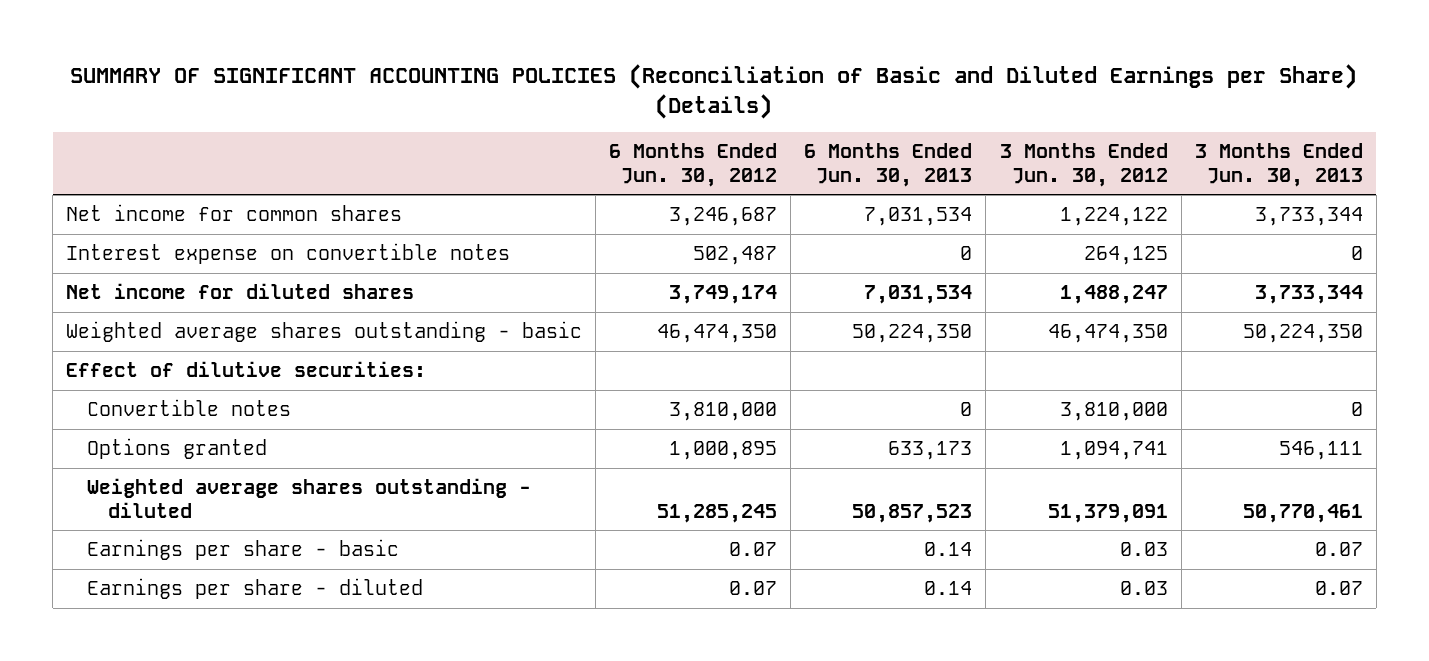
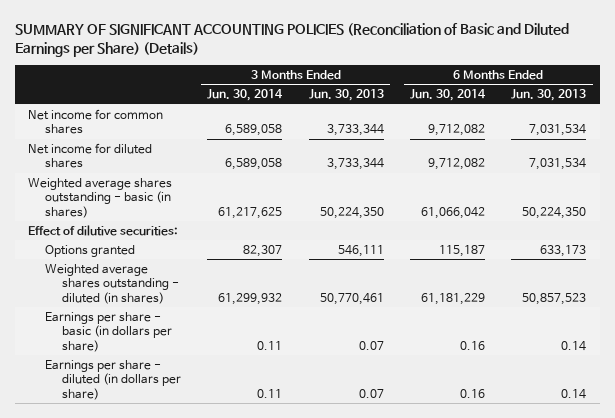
[609,143,778,187] 6 Months Ended Jun. 30, 2012 -> none
[999,143,1168,187] 3 Months Ended Jun. 30, 2012 -> none
none -> [207,89,284,102] Jun. 30, 2014
none -> [410,89,487,102] Jun. 30, 2014
[66,243,511,265] Interest expense on convertible notes -> none
[66,321,583,343] Weighted average shares outstanding - basic -> [28,178,173,218] Weighted average shares outstanding - basic (in shares)
[87,399,292,417] Convertible notes -> none
[87,478,532,518] Weighted average shares outstanding - diluted -> [45,264,180,304] Weighted average shares outstanding - diluted (in shares)
[87,539,400,561] Earnings per share - basic -> [45,312,173,352] Earnings per share - basic (in dollars per share)
[87,578,424,600] Earnings per share - diluted -> [45,360,182,400] Earnings per share - diluted (in dollars per share)

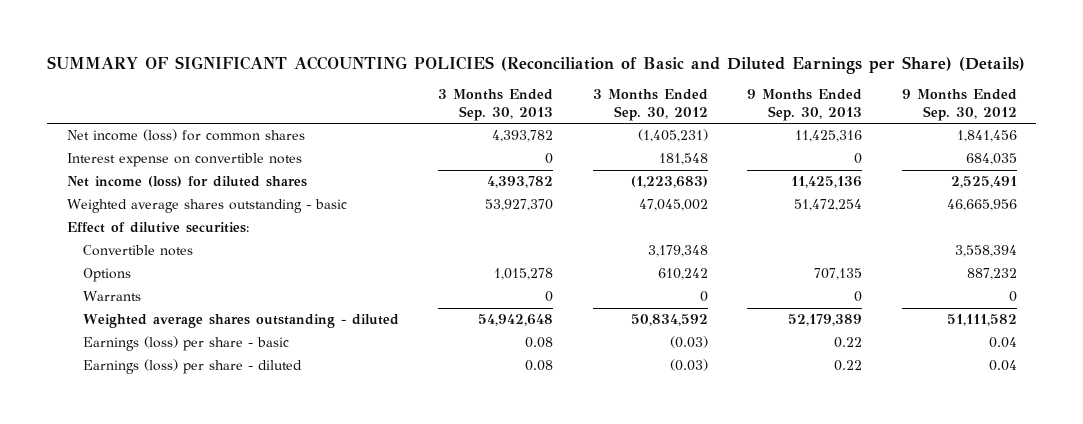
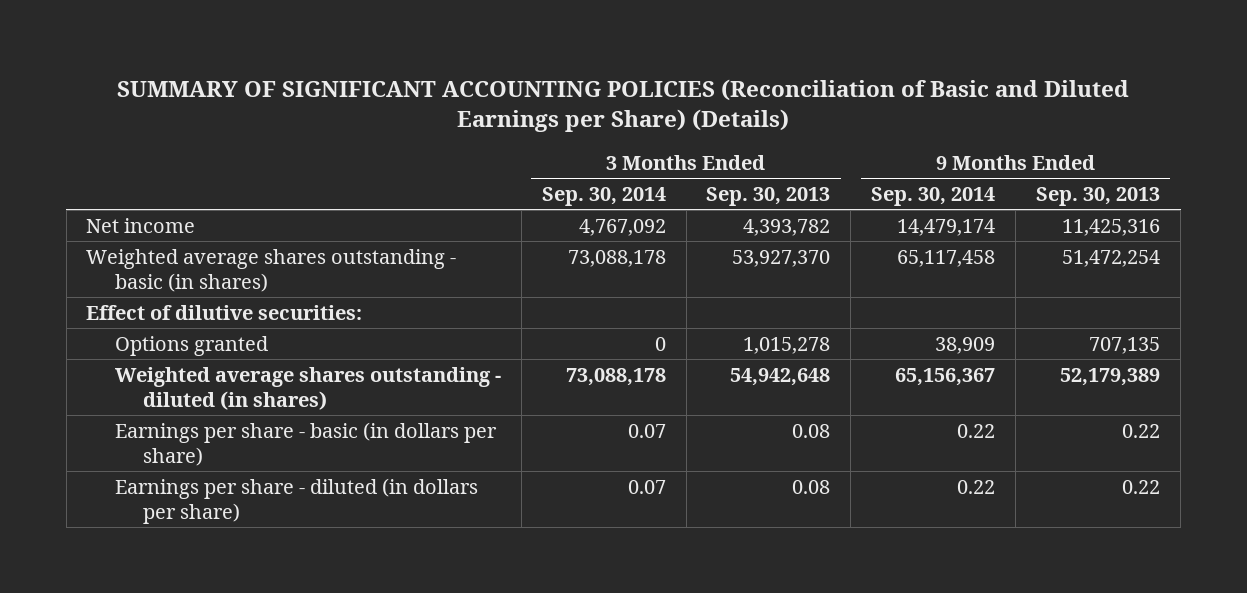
[592,89,708,121] 3 Months Ended Sep. 30, 2012 -> none
[901,89,1017,121] 9 Months Ended Sep. 30, 2012 -> none
none -> [541,186,666,206] Sep. 30, 2014
none -> [871,186,996,206] Sep. 30, 2014
[66,153,302,168] Interest expense on convertible notes -> none
[66,176,307,188] Net income (loss) for diluted shares -> none
[66,129,305,142] Net income (loss) for common shares -> [86,217,196,233] Net income
[66,199,347,214] Weighted average shares outstanding - basic -> [86,248,457,292] Weighted average shares outstanding - basic (in shares)
[82,245,193,257] Convertible notes -> none
[82,291,141,302] Warrants -> none
[82,268,131,283] Options -> [114,335,268,356] Options granted
[82,314,399,329] Weighted average shares outstanding - diluted -> [114,366,501,410] Weighted average shares outstanding - diluted (in shares)
[82,336,289,352] Earnings (loss) per share - basic -> [114,421,497,466] Earnings per share - basic (in dollars per share)
[82,359,302,375] Earnings (loss) per share - diluted -> [114,477,478,524] Earnings per share - diluted (in dollars per share)

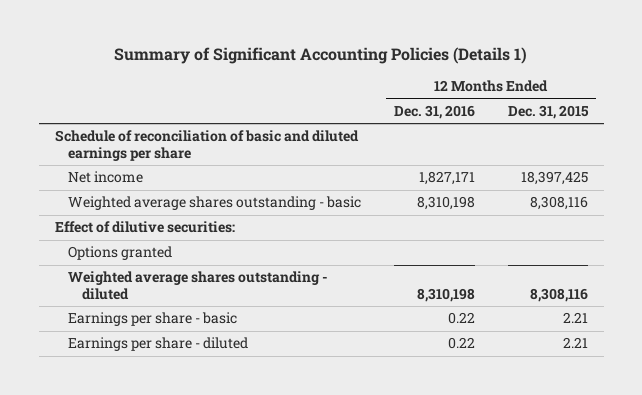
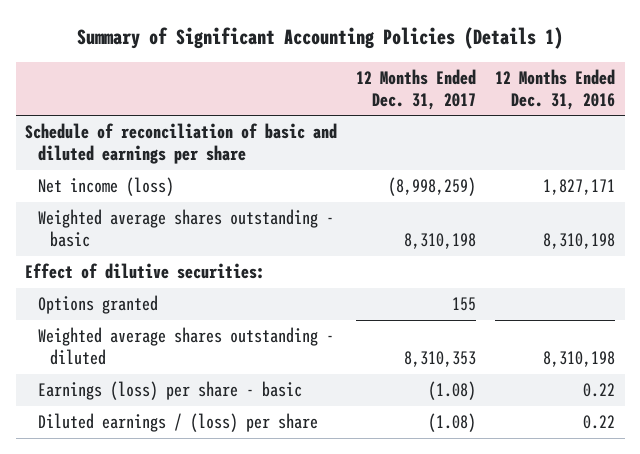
[507,104,589,119] Dec. 31, 2015 -> none
none -> [356,68,477,111] 12 Months Ended Dec. 31, 2017
[68,171,144,184] Net income -> [37,177,174,197] Net income (loss)
[68,312,238,327] Earnings per share - basic -> [37,381,302,401] Earnings (loss) per share - basic
[68,337,249,352] Earnings per share - diluted -> [37,413,318,433] Diluted earnings / (loss) per share

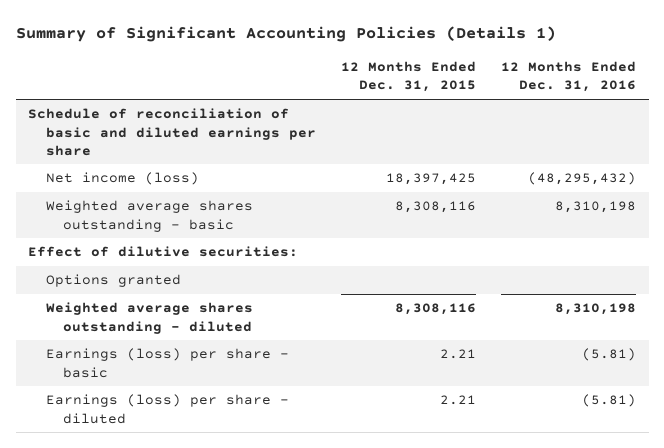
[356,68,477,111] 12 Months Ended Dec. 31, 2017 -> none
none -> [340,61,476,93] 12 Months Ended Dec. 31, 2015
[543,179,616,196] 1,827,171 -> [528,172,637,186] (48,295,432)
[583,383,616,398] 0.22 -> [582,348,637,362] (5.81)
[37,413,318,433] Diluted earnings / (loss) per share -> [45,394,289,424] Earnings (loss) per share - diluted
[583,415,616,430] 0.22 -> [582,394,637,408] (5.81)

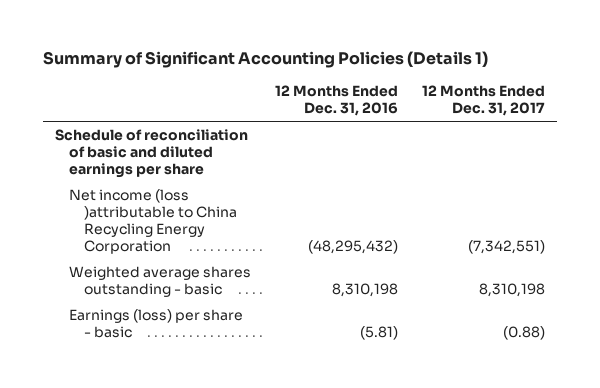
[340,61,476,93] 12 Months Ended Dec. 31, 2015 -> none
none -> [422,85,546,117] 12 Months Ended Dec. 31, 2017
[45,172,199,186] Net income (loss) -> [69,189,237,254] Net income (loss )attributable to China Recycling Energy Corporation
[28,246,299,258] Effect of dilutive securities: -> none
[45,274,181,288] Options granted -> none
[45,302,253,334] Weighted average shares outstanding - diluted -> none
[45,394,289,424] Earnings (loss) per share - diluted -> none

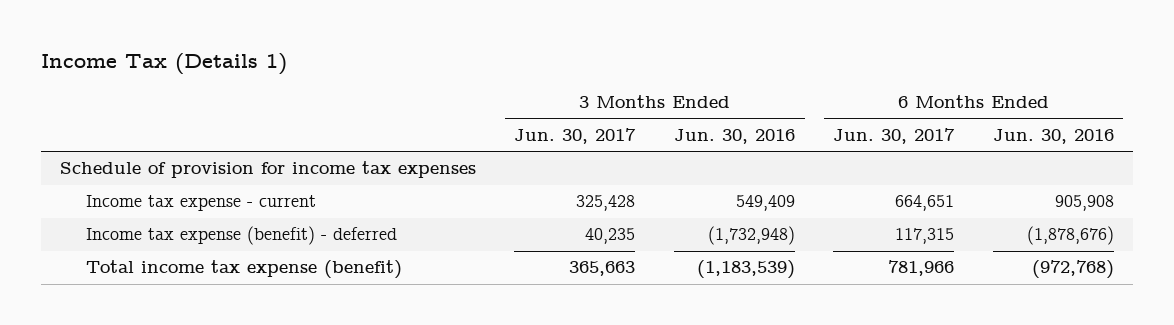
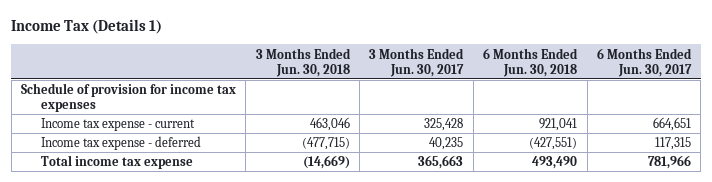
[673,128,795,144] Jun. 30, 2016 -> none
[992,128,1114,144] Jun. 30, 2016 -> none
none -> [255,47,351,77] 3 Months Ended Jun. 30, 2018
none -> [483,47,579,77] 6 Months Ended Jun. 30, 2018
[86,226,398,246] Income tax expense (benefit) - deferred -> [40,136,201,151] Income tax expense - deferred
[86,260,403,280] Total income tax expense (benefit) -> [40,155,193,170] Total income tax expense

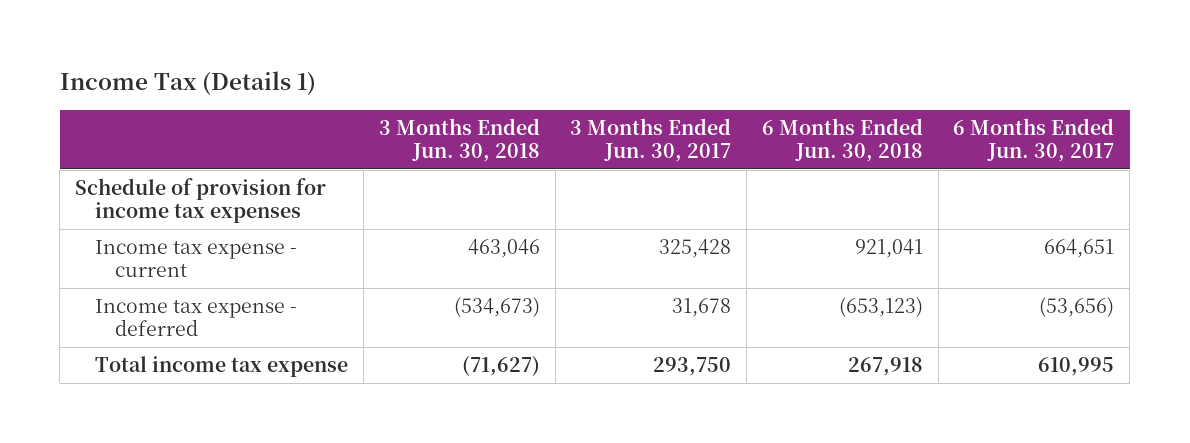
[301,137,350,151] (477,715) -> [453,296,540,318] (534,673)
[429,137,464,151] 40,235 -> [672,297,732,317] 31,678
[529,137,578,151] (427,551) -> [838,296,923,318] (653,123)
[654,137,691,151] 117,315 -> [1039,296,1115,318] (53,656)
[302,155,350,170] (14,669) -> [461,355,540,376] (71,627)
[418,155,464,170] 365,663 -> [653,356,732,376] 293,750
[532,156,578,170] 493,490 -> [847,356,923,376] 267,918
[647,155,691,170] 781,966 -> [1038,356,1115,376] 610,995

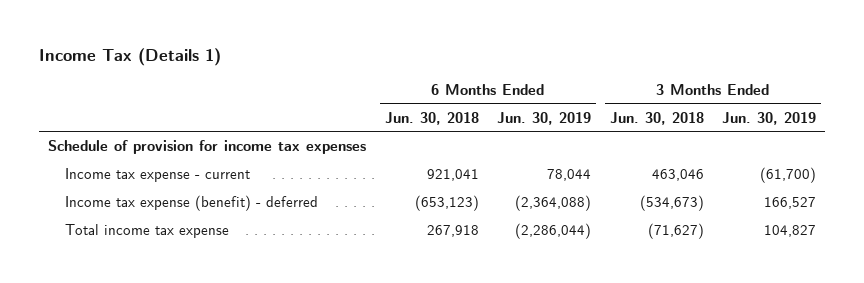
[570,118,732,163] 3 Months Ended Jun. 30, 2017 -> none
[953,118,1115,163] 6 Months Ended Jun. 30, 2017 -> none
none -> [497,111,592,125] Jun. 30, 2019
none -> [722,111,817,125] Jun. 30, 2019
[95,298,298,337] Income tax expense - deferred -> [65,194,319,211] Income tax expense (benefit) - deferred

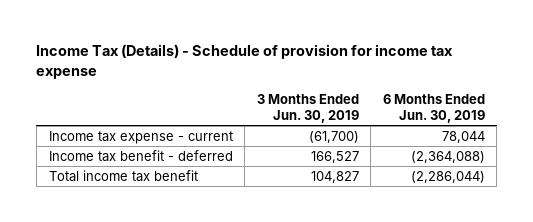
[38,48,221,67] Income Tax (Details 1) -> [36,44,454,80] Income Tax (Details) - Schedule of provision for income tax expense
[384,111,479,125] Jun. 30, 2018 -> none
[609,111,704,125] Jun. 30, 2018 -> none
[48,139,367,154] Schedule of provision for income tax expenses -> none
[65,194,319,211] Income tax expense (benefit) - deferred -> [48,149,233,162] Income tax benefit - deferred
[65,223,230,238] Total income tax expense -> [48,169,198,182] Total income tax benefit

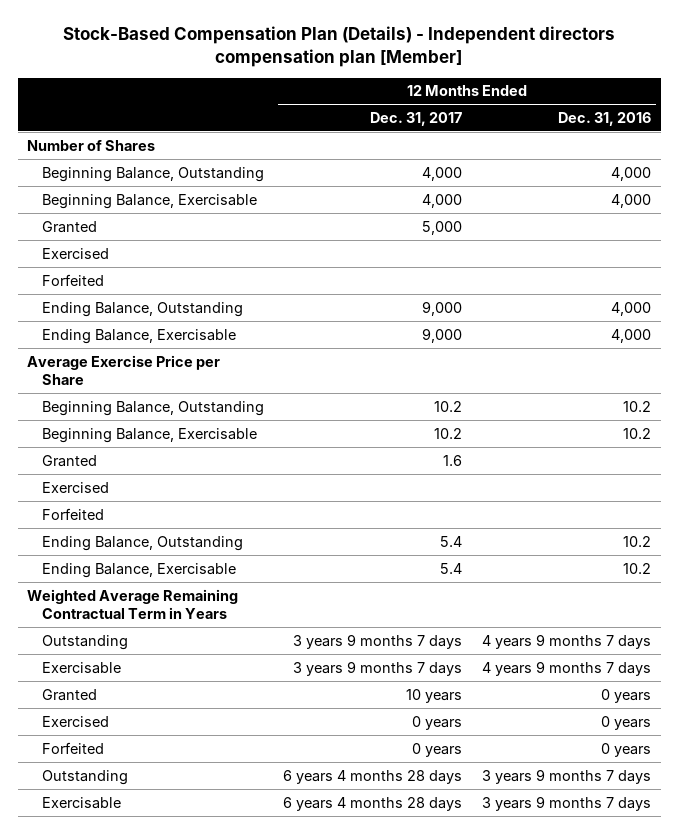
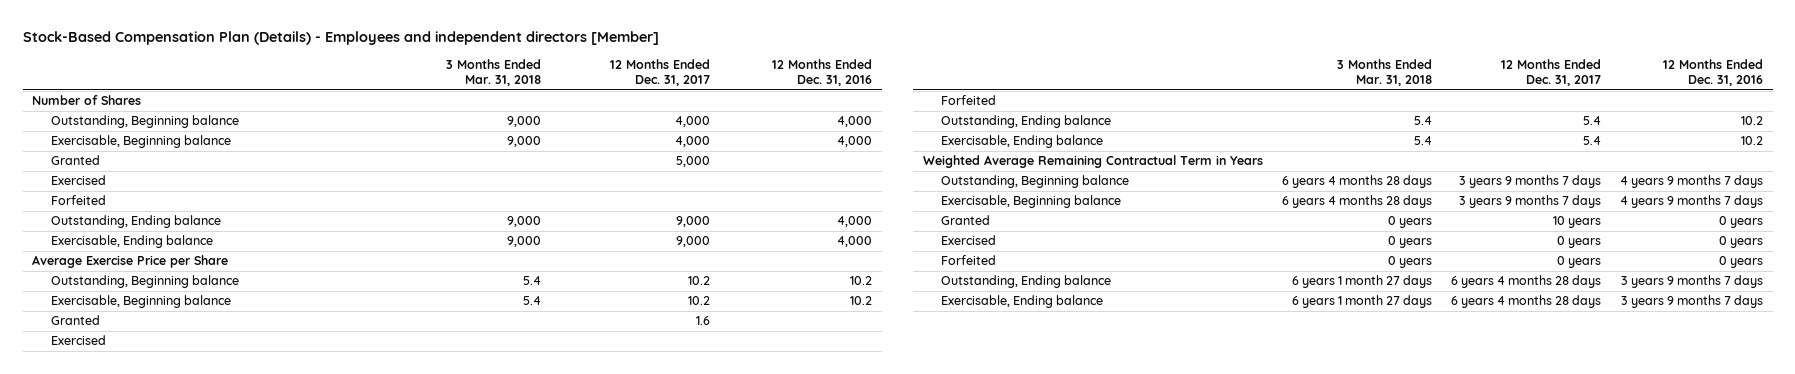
[63,26,616,68] Stock-Based Compensation Plan (Details) - Independent directors compensation plan [Member] -> [22,31,659,46] Stock-Based Compensation Plan (Details) - Employees and independent directors [Member]
none -> [446,59,542,87] 3 Months Ended Mar. 31, 2018
[41,166,264,182] Beginning Balance, Outstanding -> [50,115,239,129] Outstanding, Beginning balance
[41,193,257,209] Beginning Balance, Exercisable -> [50,135,231,149] Exercisable, Beginning balance
[41,301,243,317] Ending Balance, Outstanding -> [50,215,221,229] Outstanding, Ending balance
[41,328,236,344] Ending Balance, Exercisable -> [50,235,213,249] Exercisable, Ending balance
[41,400,264,416] Beginning Balance, Outstanding -> [50,275,239,289] Outstanding, Beginning balance
[41,427,257,443] Beginning Balance, Exercisable -> [50,295,231,309] Exercisable, Beginning balance
[41,535,243,551] Ending Balance, Outstanding -> [941,115,1112,129] Outstanding, Ending balance
[41,562,236,578] Ending Balance, Exercisable -> [941,135,1104,149] Exercisable, Ending balance
[41,634,128,650] Outstanding -> [941,175,1130,189] Outstanding, Beginning balance
[41,661,121,674] Exercisable -> [941,195,1122,209] Exercisable, Beginning balance
[41,769,128,785] Outstanding -> [941,275,1112,289] Outstanding, Ending balance
[41,796,121,809] Exercisable -> [941,295,1104,309] Exercisable, Ending balance

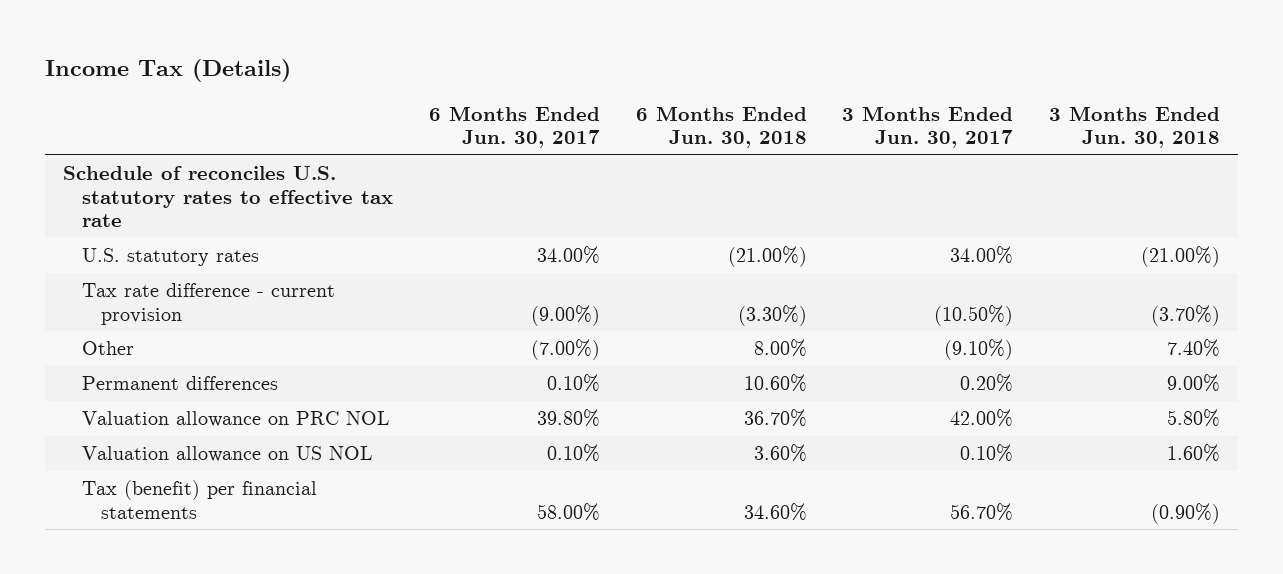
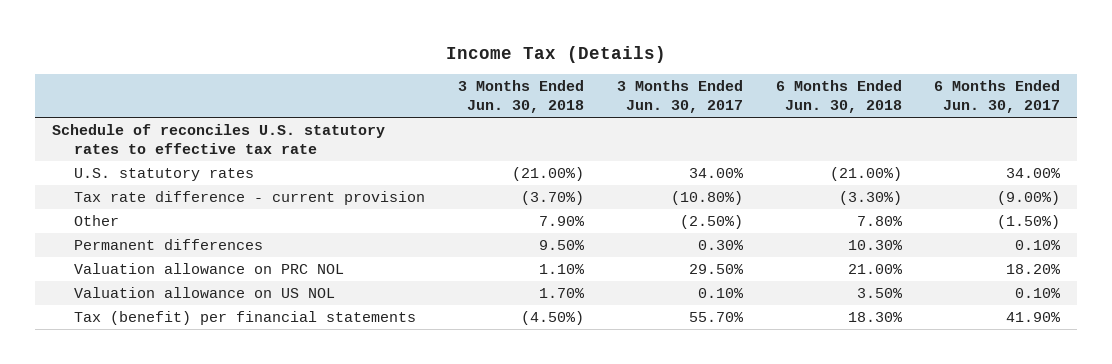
[934,304,1014,326] (10.50%) -> [670,191,743,206] (10.80%)
[530,339,600,361] (7.00%) -> [997,215,1061,230] (1.50%)
[753,339,807,358] 8.00% -> [856,216,903,227] 7.80%
[944,339,1014,361] (9.10%) -> [679,215,743,230] (2.50%)
[1167,339,1221,358] 7.40% -> [538,216,585,227] 7.90%
[743,374,807,393] 10.60% -> [847,240,903,251] 10.30%
[960,374,1014,393] 0.20% -> [697,240,744,251] 0.30%
[1167,374,1221,393] 9.00% -> [538,240,585,251] 9.50%
[536,409,600,428] 39.80% -> [1006,264,1062,275] 18.20%
[743,409,807,428] 36.70% -> [847,264,903,275] 21.00%
[950,409,1014,428] 42.00% -> [688,264,744,275] 29.50%
[1167,409,1221,428] 5.80% -> [538,264,585,275] 1.10%
[753,444,807,463] 3.60% -> [856,288,903,299] 3.50%
[1167,444,1221,463] 1.60% -> [538,288,585,299] 1.70%
[536,502,600,521] 58.00% -> [1006,312,1062,323] 41.90%
[743,502,807,521] 34.60% -> [847,312,903,323] 18.30%
[950,502,1014,521] 56.70% -> [688,312,744,323] 55.70%
[1151,502,1221,524] (0.90%) -> [520,311,584,326] (4.50%)

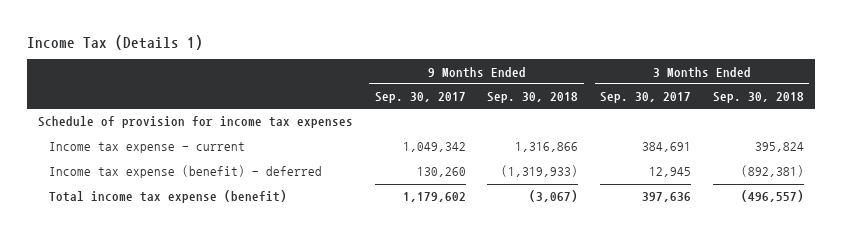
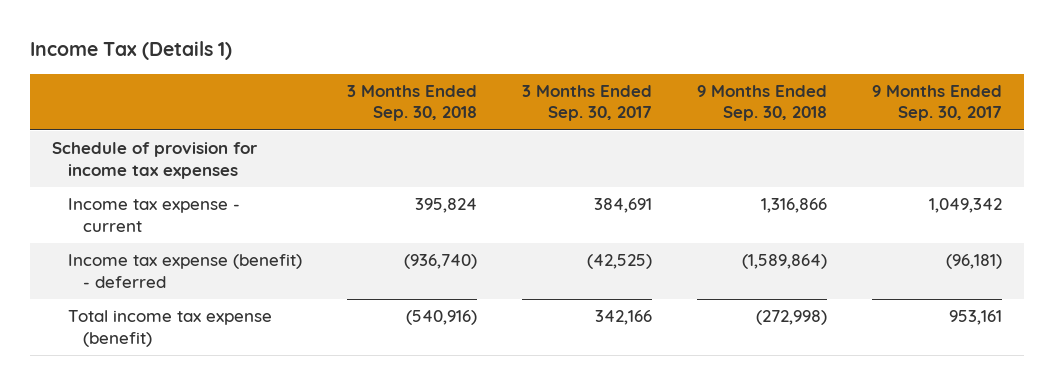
[416,167,466,178] 130,260 -> [945,254,1002,270] (96,181)
[501,165,579,178] (1,319,933) -> [741,254,827,270] (1,589,864)
[649,167,692,178] 12,945 -> [586,254,652,270] (42,525)
[740,165,804,178] (892,381) -> [403,254,477,270] (936,740)
[402,192,466,203] 1,179,602 -> [948,310,1002,326] 953,161
[529,190,579,203] (3,067) -> [755,310,827,326] (272,998)
[642,192,692,203] 397,636 -> [594,310,652,326] 342,166
[740,190,804,203] (496,557) -> [405,310,477,326] (540,916)

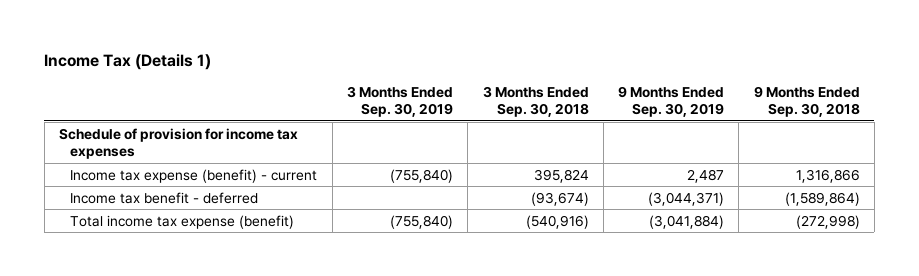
[521,84,652,122] 3 Months Ended Sep. 30, 2017 -> none
[871,84,1002,122] 9 Months Ended Sep. 30, 2017 -> none
none -> [346,85,453,117] 3 Months Ended Sep. 30, 2019
none -> [618,85,725,117] 9 Months Ended Sep. 30, 2019
[67,198,240,232] Income tax expense - current -> [70,168,318,183] Income tax expense (benefit) - current
[67,254,302,288] Income tax expense (benefit) - deferred -> [70,191,259,204] Income tax benefit - deferred
[403,254,477,270] (936,740) -> [530,191,589,206] (93,674)

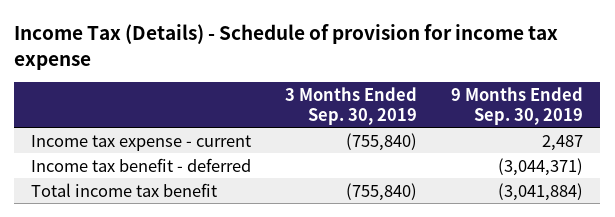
[44,53,212,70] Income Tax (Details 1) -> [14,23,559,70] Income Tax (Details) - Schedule of provision for income tax expense
[482,85,589,117] 3 Months Ended Sep. 30, 2018 -> none
[753,85,860,117] 9 Months Ended Sep. 30, 2018 -> none
[59,127,299,160] Schedule of provision for income tax expenses -> none
[70,168,318,183] Income tax expense (benefit) - current -> [31,134,252,151] Income tax expense - current
[70,214,295,229] Total income tax expense (benefit) -> [31,182,218,197] Total income tax benefit

